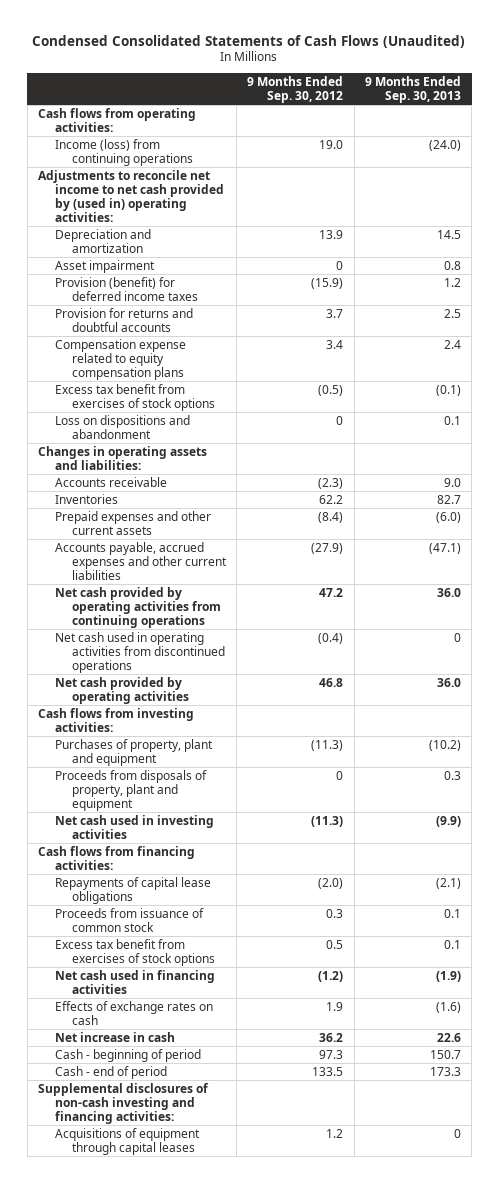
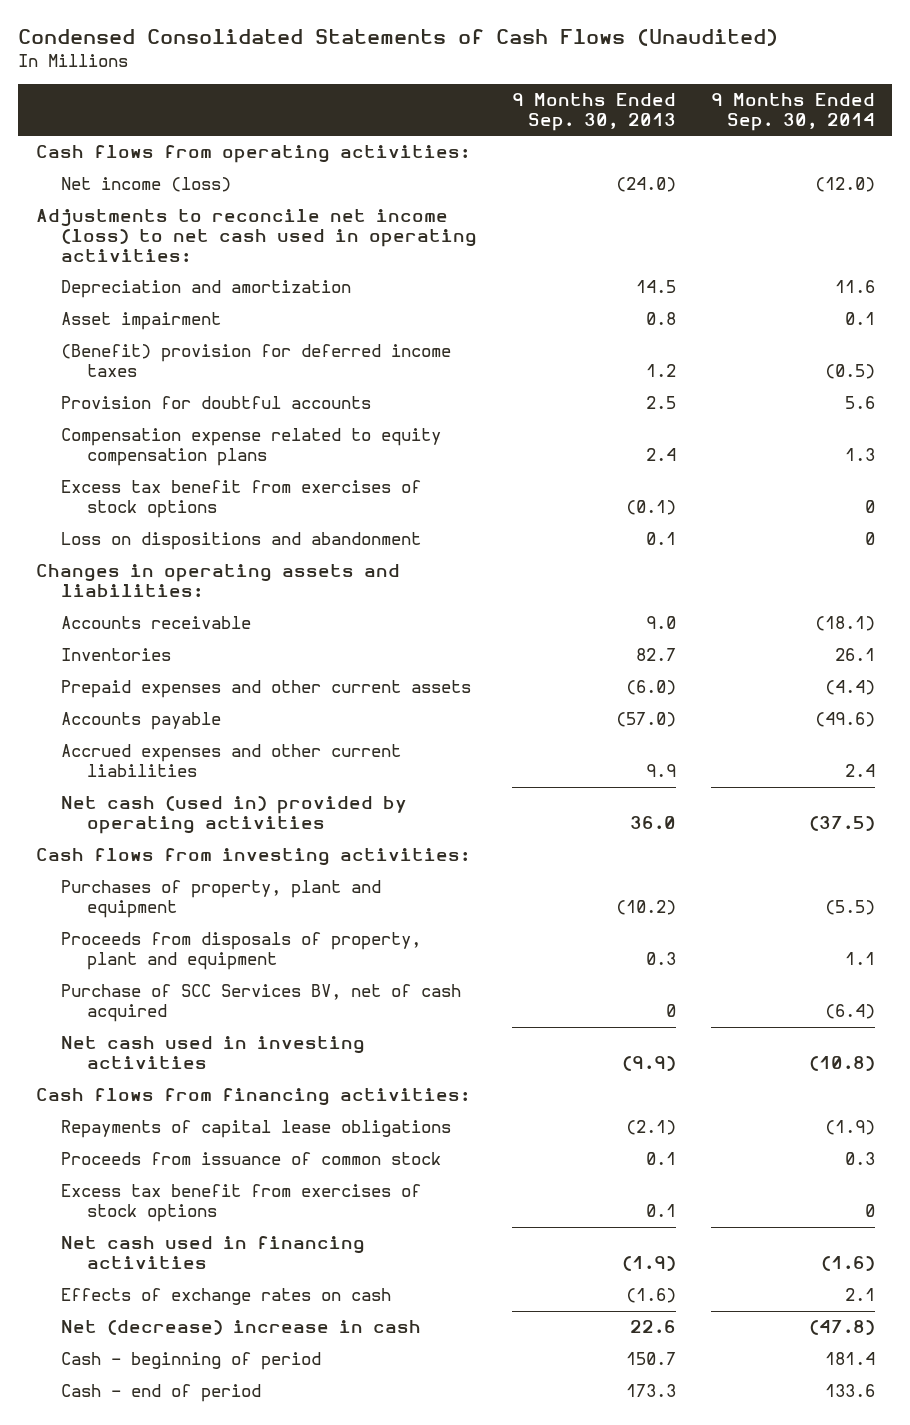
[247,75,344,103] 9 Months Ended Sep. 30, 2012 -> none
none -> [710,93,875,131] 9 Months Ended Sep. 30, 2014
[54,138,193,166] Income (loss) from continuing operations -> none
none -> [61,177,232,193] Net income (loss)
[38,169,224,222] Adjustments to reconcile net income to net cash provided by (used in) operating activities: -> [35,209,478,262] Adjustments to reconcile net income (loss) to net cash used in operating activities:
[54,276,198,301] Provision (benefit) for deferred income taxes -> [61,344,452,377] (Benefit) provision for deferred income taxes
[54,307,193,332] Provision for returns and doubtful accounts -> [61,396,372,410] Provision for doubtful accounts
[54,586,221,628] Net cash provided by operating activities from continuing operations -> none
[54,631,225,673] Net cash used in operating activities from discontinued operations -> none
none -> [61,712,222,731] Accounts payable
[54,541,227,580] Accounts payable, accrued expenses and other current liabilities -> [61,744,402,777] Accrued expenses and other current liabilities
[428,542,461,554] (47.1) -> [645,763,676,777] 9.9
[54,676,189,704] Net cash provided by operating activities -> [61,796,408,834] Net cash (used in) provided by operating activities
none -> [61,984,462,1022] Purchase of SCC Services BV, net of cash acquired
[54,1031,175,1042] Net increase in cash -> [61,1320,422,1336] Net (decrease) increase in cash
[38,1082,210,1124] Supplemental disclosures of non-cash investing and financing activities: -> none
[54,1127,200,1155] Acquisitions of equipment through capital leases -> none

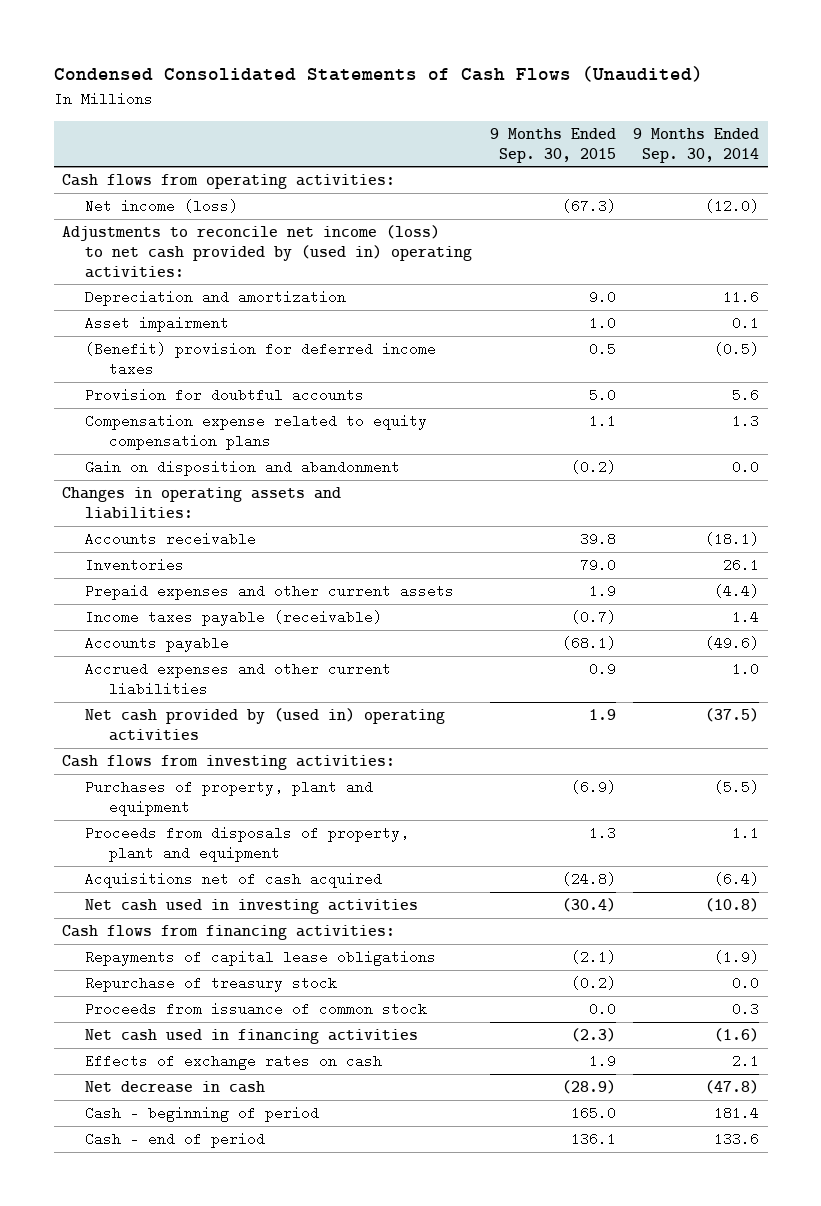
[511,93,676,131] 9 Months Ended Sep. 30, 2013 -> none
none -> [489,127,616,163] 9 Months Ended Sep. 30, 2015
[35,209,478,262] Adjustments to reconcile net income (loss) to net cash used in operating activities: -> [62,225,473,278] Adjustments to reconcile net income (loss) to net cash provided by (used in) operating activities:
[61,480,422,518] Excess tax benefit from exercises of stock options -> none
[61,532,422,551] Loss on dispositions and abandonment -> [85,460,401,477] Gain on disposition and abandonment
[864,532,875,546] 0 -> [732,460,760,475] 0.0
none -> [85,610,383,627] Income taxes payable (receivable)
[844,763,875,777] 2.4 -> [732,662,760,677] 1.0
[61,796,408,834] Net cash (used in) provided by operating activities -> [85,708,446,741] Net cash provided by (used in) operating activities
[61,984,462,1022] Purchase of SCC Services BV, net of cash acquired -> [85,872,383,889] Acquisitions net of cash acquired
none -> [85,976,338,993] Repurchase of treasury stock
[61,1184,422,1222] Excess tax benefit from exercises of stock options -> none
[61,1320,422,1336] Net (decrease) increase in cash -> [85,1081,266,1094] Net decrease in cash

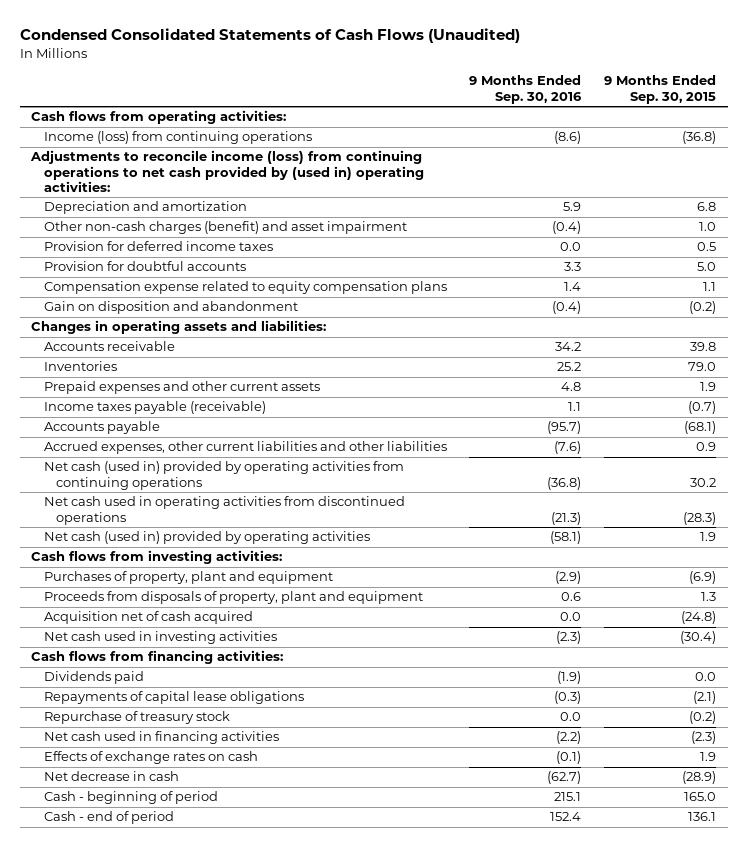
[633,127,760,163] 9 Months Ended Sep. 30, 2014 -> none
none -> [469,75,583,104] 9 Months Ended Sep. 30, 2016
[85,199,239,214] Net income (loss) -> none
[85,316,230,333] Asset impairment -> none
none -> [43,131,312,145] Income (loss) from continuing operations
[62,225,473,278] Adjustments to reconcile net income (loss) to net cash provided by (used in) operating activities: -> [30,150,424,193] Adjustments to reconcile income (loss) from continuing operations to net cash provided by (used in) operating activities:
[588,290,616,305] 9.0 -> [697,202,717,212] 6.8
none -> [43,221,407,235] Other non-cash charges (benefit) and asset impairment
[85,342,437,376] (Benefit) provision for deferred income taxes -> [43,241,273,252] Provision for deferred income taxes
[85,662,392,696] Accrued expenses and other current liabilities -> [43,441,447,455] Accrued expenses, other current liabilities and other liabilities
[85,708,446,741] Net cash provided by (used in) operating activities -> [43,461,404,490] Net cash (used in) provided by operating activities from continuing operations
[588,709,616,721] 1.9 -> [690,477,717,487] 30.2
none -> [43,496,405,525] Net cash used in operating activities from discontinued operations
none -> [43,531,370,545] Net cash (used in) provided by operating activities
[85,872,383,889] Acquisitions net of cash acquired -> [43,611,253,625] Acquisition net of cash acquired
none -> [43,671,144,685] Dividends paid
[85,1002,428,1017] Proceeds from issuance of common stock -> none

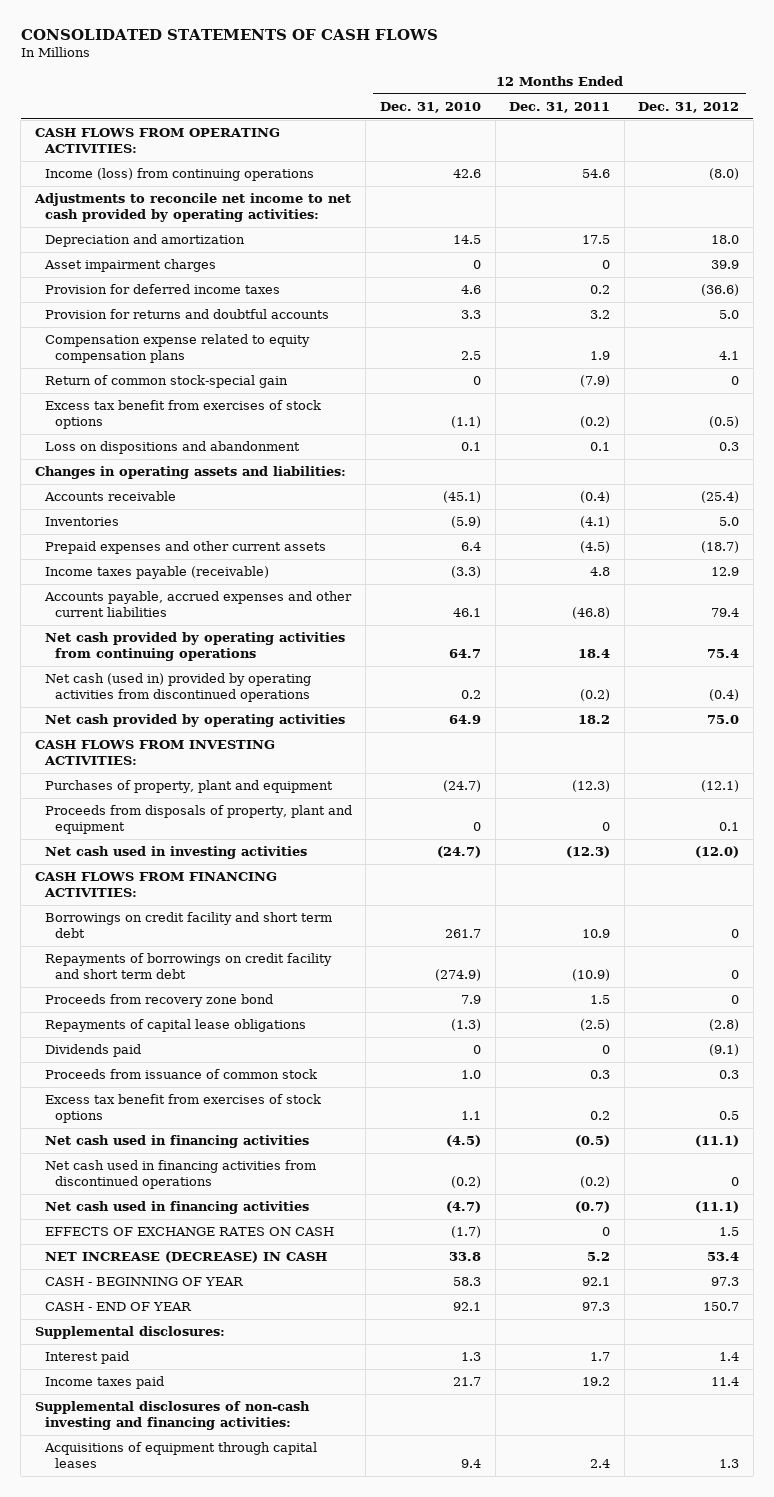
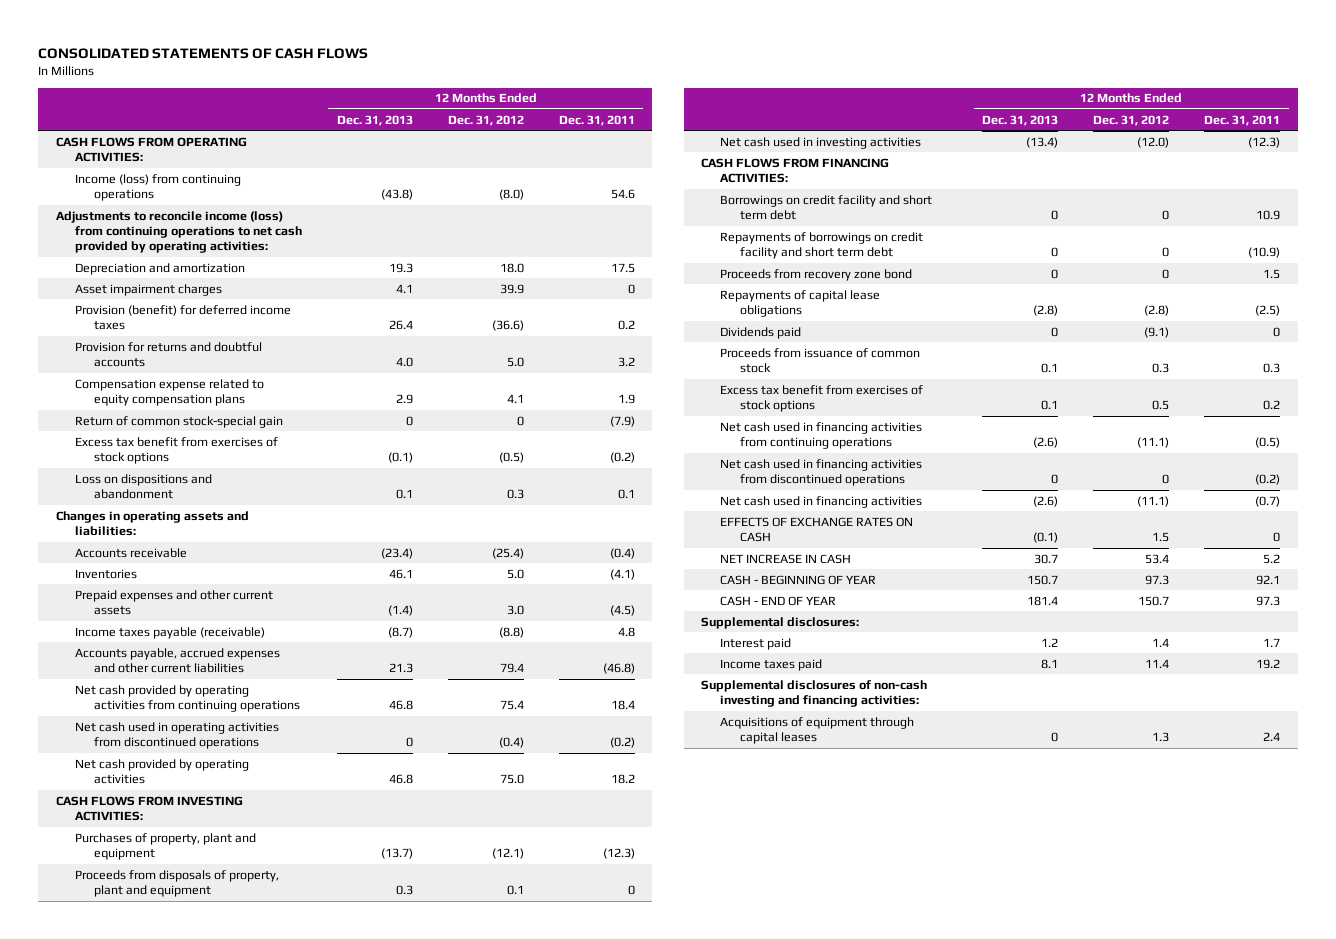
[380,101,482,113] Dec. 31, 2010 -> none
none -> [336,114,413,126] Dec. 31, 2013
[33,192,351,222] Adjustments to reconcile net income to net cash provided by operating activities: -> [55,210,302,254] Adjustments to reconcile income (loss) from continuing operations to net cash provided by operating activities:
[44,283,280,294] Provision for deferred income taxes -> [74,304,291,330] Provision (benefit) for deferred income taxes
[701,540,740,553] (18.7) -> [506,604,524,615] 3.0
[711,566,740,576] 12.9 -> [498,626,524,638] (8.8)
[44,672,311,702] Net cash (used in) provided by operating activities from discontinued operations -> [74,721,279,749] Net cash used in operating activities from discontinued operations
[44,1134,309,1148] Net cash used in financing activities -> [720,421,923,449] Net cash used in financing activities from continuing operations
[44,1250,327,1263] NET INCREASE (DECREASE) IN CASH -> [720,553,852,564] NET INCREASE IN CASH

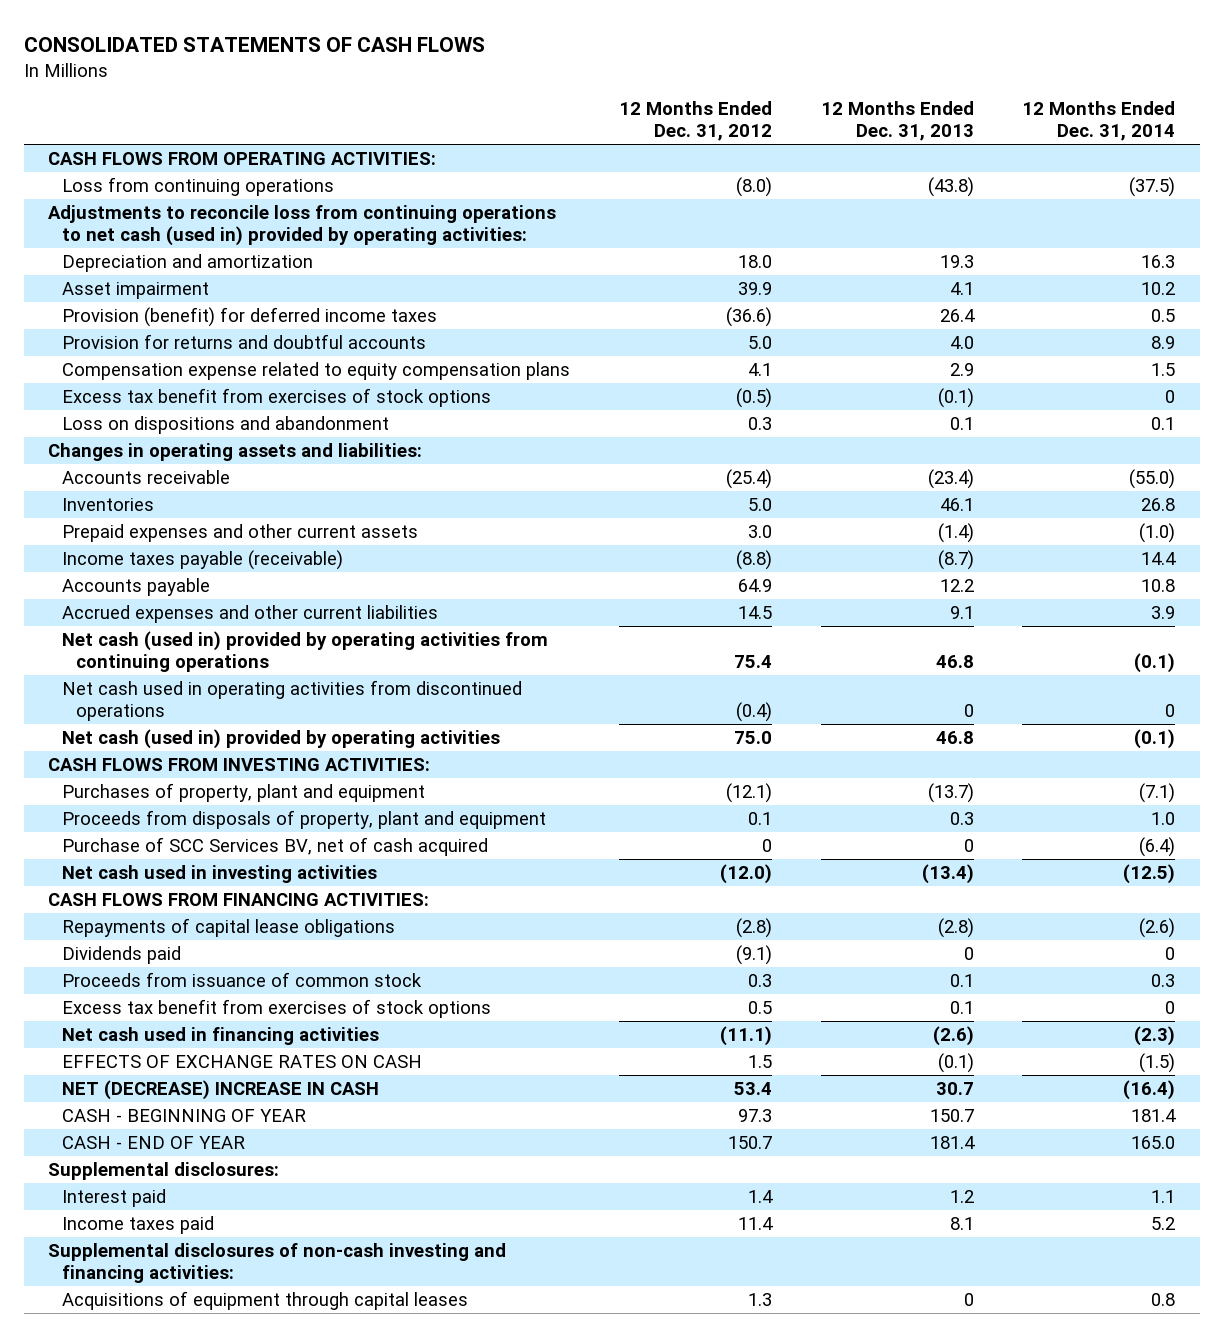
[558,114,635,126] Dec. 31, 2011 -> none
none -> [1022,101,1176,142] 12 Months Ended Dec. 31, 2014
[74,173,241,201] Income (loss) from continuing operations -> [62,177,335,197] Loss from continuing operations
[55,210,302,254] Adjustments to reconcile income (loss) from continuing operations to net cash provided by operating activities: -> [48,205,557,247] Adjustments to reconcile loss from continuing operations to net cash (used in) provided by operating activities:
[74,283,222,296] Asset impairment charges -> [62,282,210,300] Asset impairment
[74,415,283,428] Return of common stock-special gain -> none
none -> [62,578,211,597] Accounts payable
[74,647,280,673] Accounts payable, accrued expenses and other current liabilities -> [62,605,439,624] Accrued expenses and other current liabilities
[388,662,413,673] 21.3 -> [949,606,974,620] 9.1
[499,662,524,673] 79.4 -> [737,606,772,620] 14.5
[74,684,300,712] Net cash provided by operating activities from continuing operations -> [62,631,549,673] Net cash (used in) provided by operating activities from continuing operations
[74,758,249,784] Net cash provided by operating activities -> [62,729,501,750] Net cash (used in) provided by operating activities
none -> [62,837,489,857] Purchase of SCC Services BV, net of cash acquired
[720,194,933,220] Borrowings on credit facility and short term debt -> none
[720,231,924,259] Repayments of borrowings on credit facility and short term debt -> none
[720,268,913,281] Proceeds from recovery zone bond -> none
[720,421,923,449] Net cash used in financing activities from continuing operations -> none
[720,458,923,486] Net cash used in financing activities from discontinued operations -> none
[720,553,852,564] NET INCREASE IN CASH -> [62,1080,380,1101] NET (DECREASE) INCREASE IN CASH

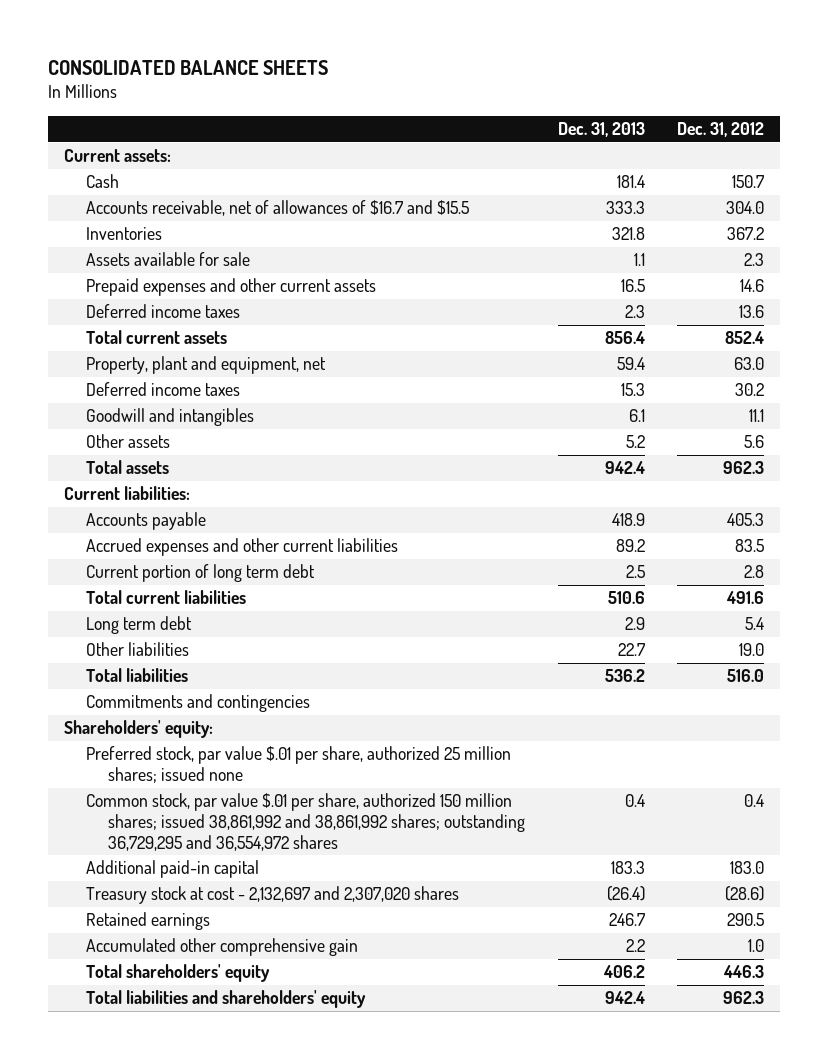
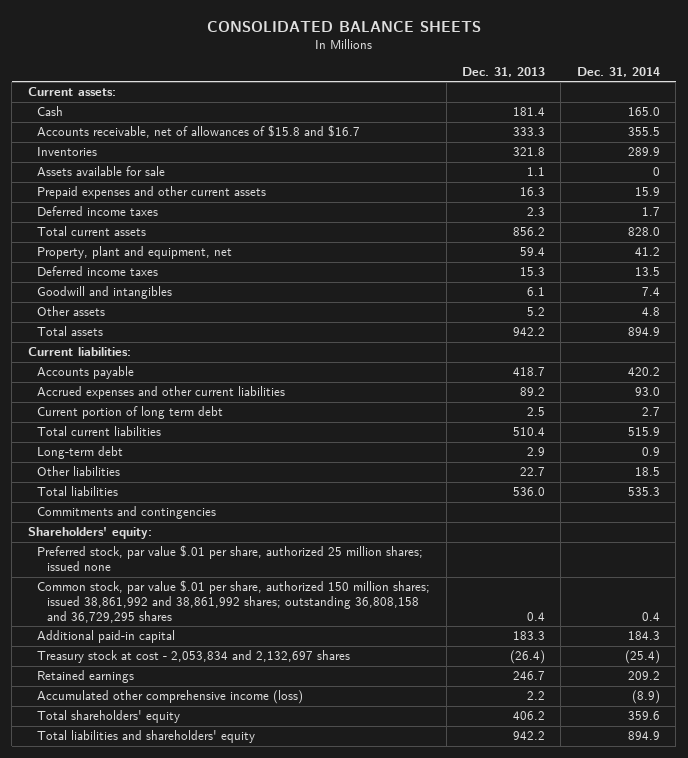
[676,122,764,138] Dec. 31, 2012 -> none
none -> [576,66,660,77] Dec. 31, 2014
[86,200,470,217] Accounts receivable, net of allowances of $16.7 and $15.5 -> [37,125,361,139] Accounts receivable, net of allowances of $15.8 and $16.7
[620,279,645,293] 16.5 -> [520,187,546,197] 16.3
[604,331,645,345] 856.4 -> [513,227,546,237] 856.2
[604,461,645,475] 942.4 -> [513,327,546,337] 942.2
[611,513,645,527] 418.9 -> [513,367,546,377] 418.7
[607,591,645,605] 510.6 -> [513,427,546,437] 510.4
[86,616,193,635] Long term debt -> [37,446,124,460] Long-term debt
[604,669,645,683] 536.2 -> [513,487,546,497] 536.0
[86,793,526,851] Common stock, par value $.01 per share, authorized 150 million shares; issued 38,861,992 and 38,861,992 shares; outstanding 36,729,295 and 36,554,972 shares -> [37,580,431,623] Common stock, par value $.01 per share, authorized 150 million shares; issued 38,861,992 and 38,861,992 shares; outstanding 36,808,158 and 36,729,295 shares
[86,886,460,905] Treasury stock at cost - 2,132,697 and 2,307,020 shares -> [37,650,351,664] Treasury stock at cost - 2,053,834 and 2,132,697 shares
[86,938,359,957] Accumulated other comprehensive gain -> [37,690,304,705] Accumulated other comprehensive income (loss)
[604,991,645,1005] 942.4 -> [513,731,546,741] 942.2

